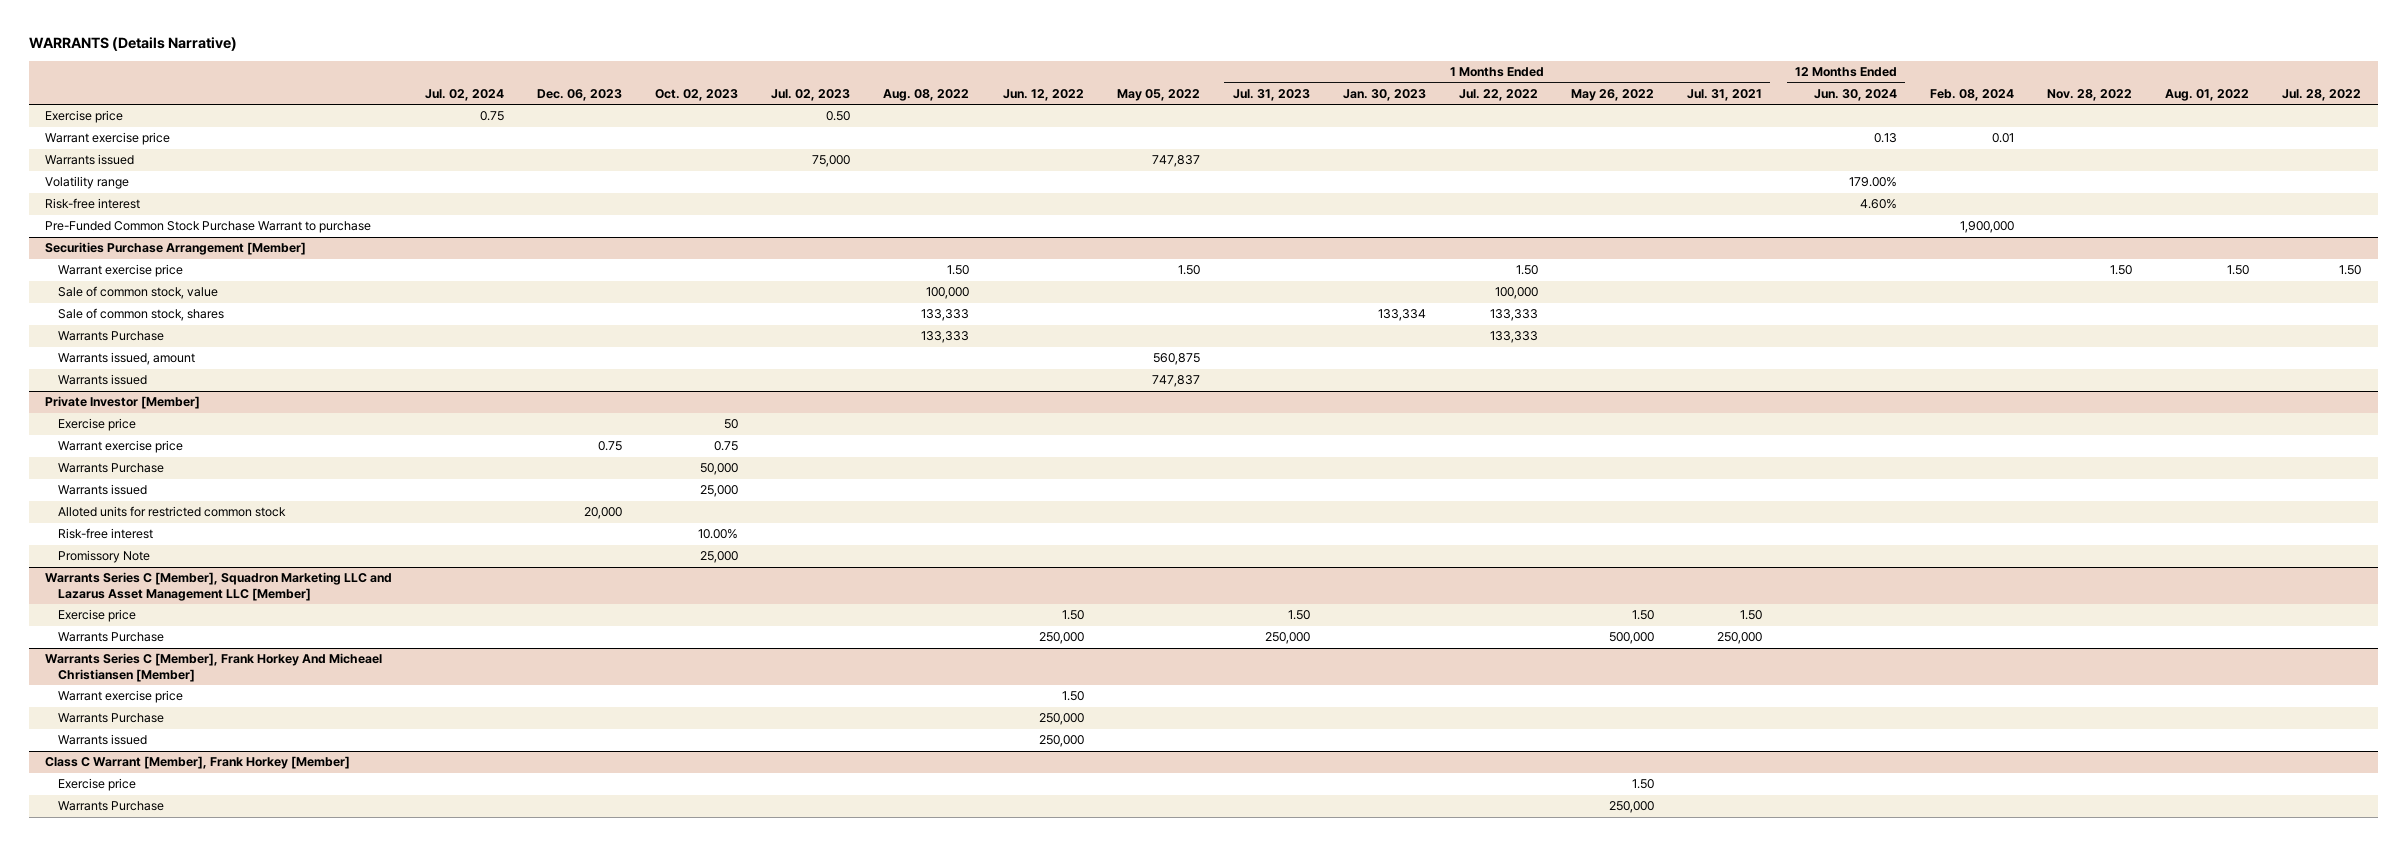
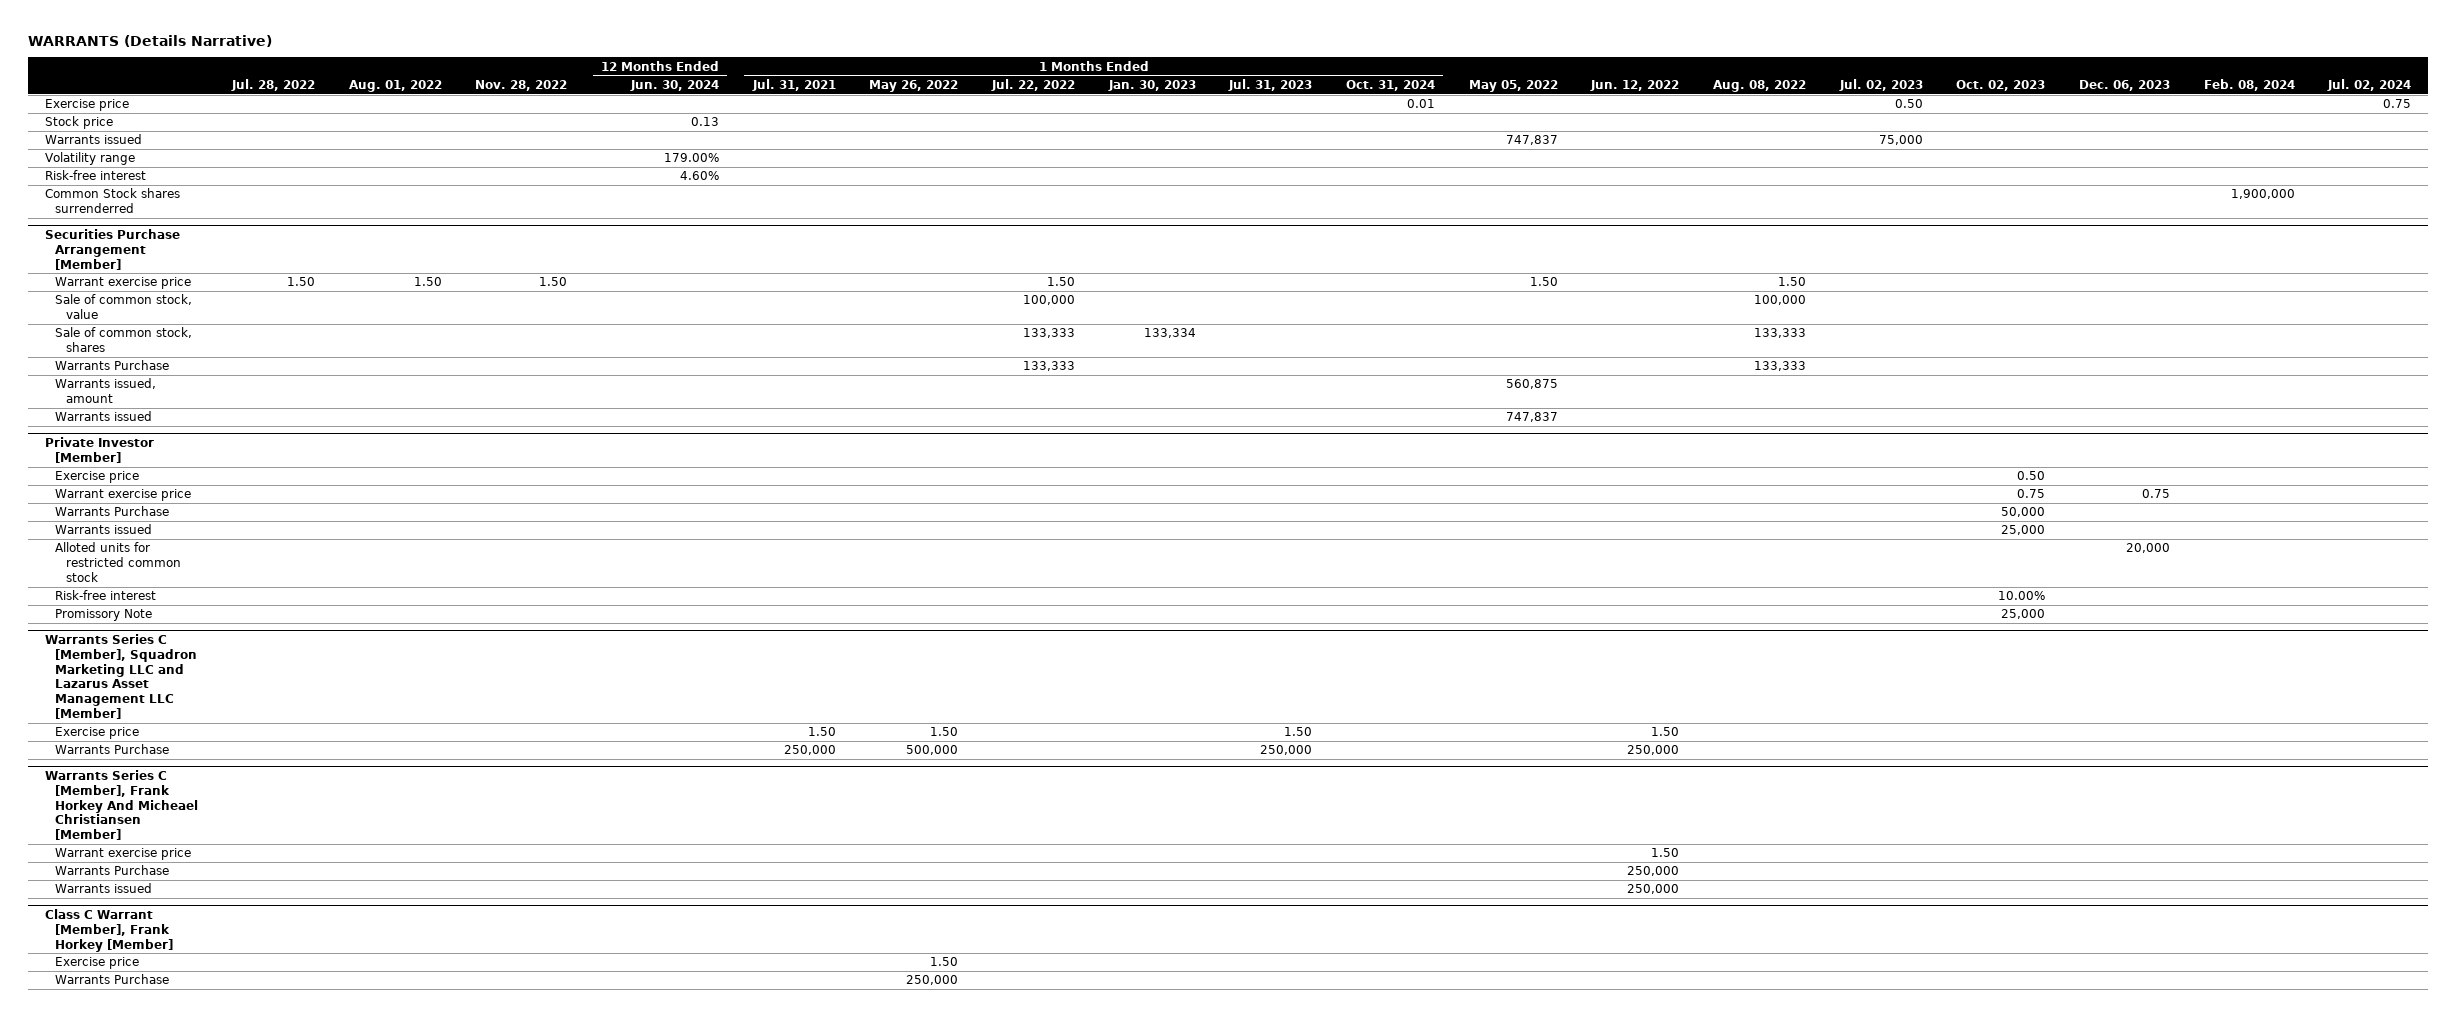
none -> [1346,79,1436,91] Oct. 31, 2024
[45,132,171,146] Warrant exercise price -> none
none -> [44,116,113,130] Stock price
[45,221,372,234] Pre-Funded Common Stock Purchase Warrant to purchase -> none
none -> [44,188,180,214] Common Stock shares surrenderred
[724,419,739,430] 50 -> [2017,471,2046,481] 0.50

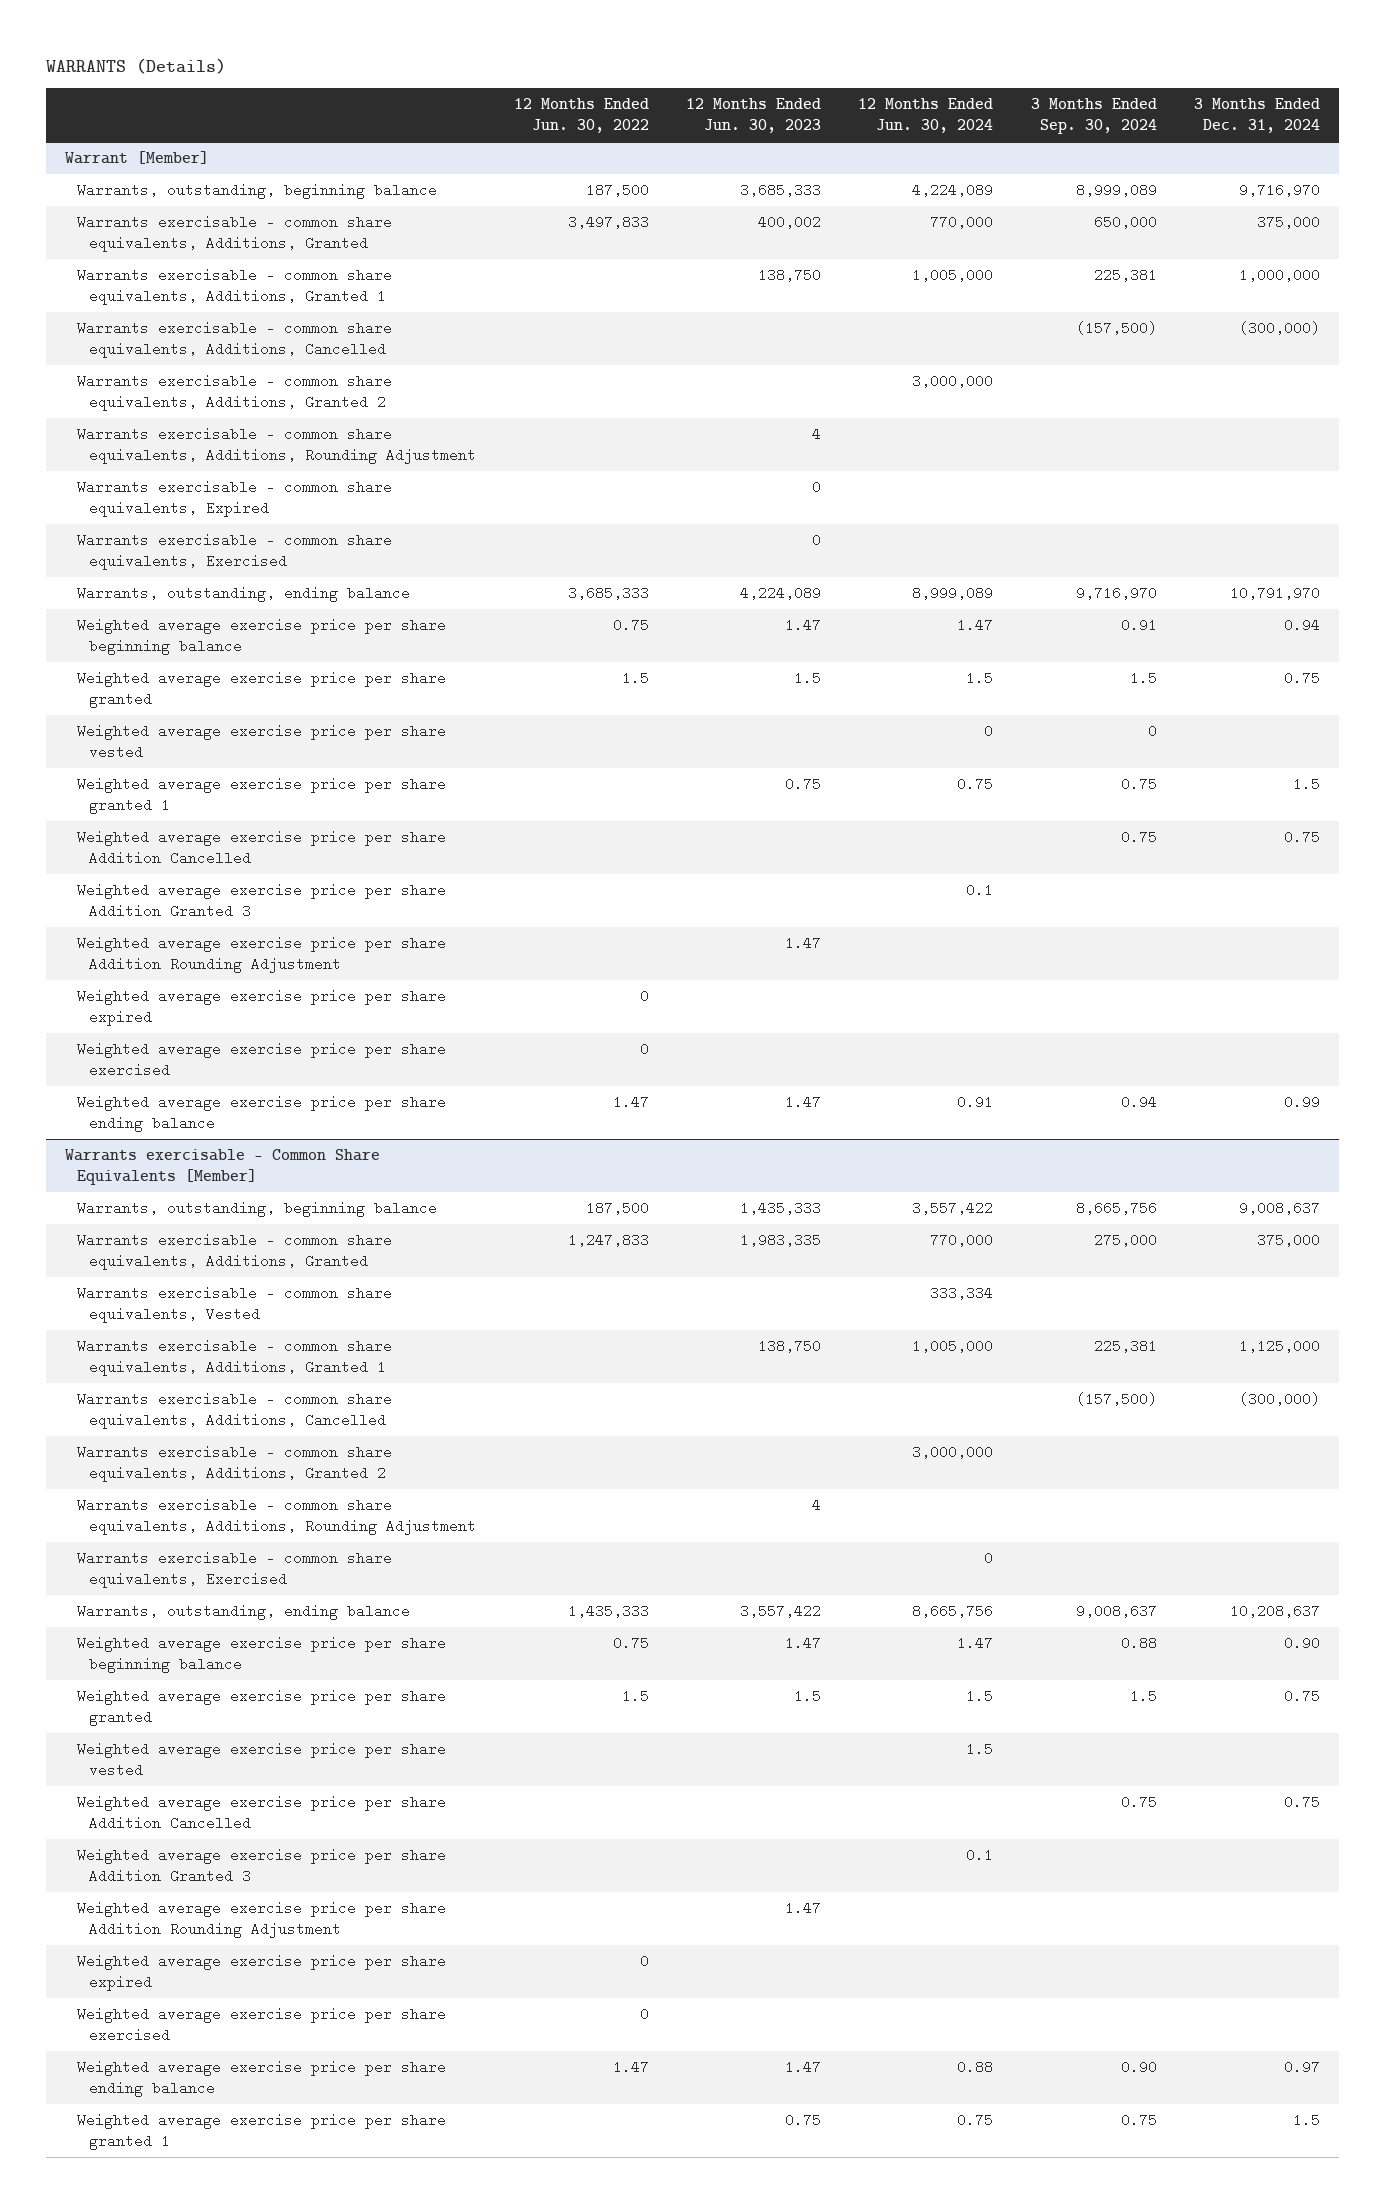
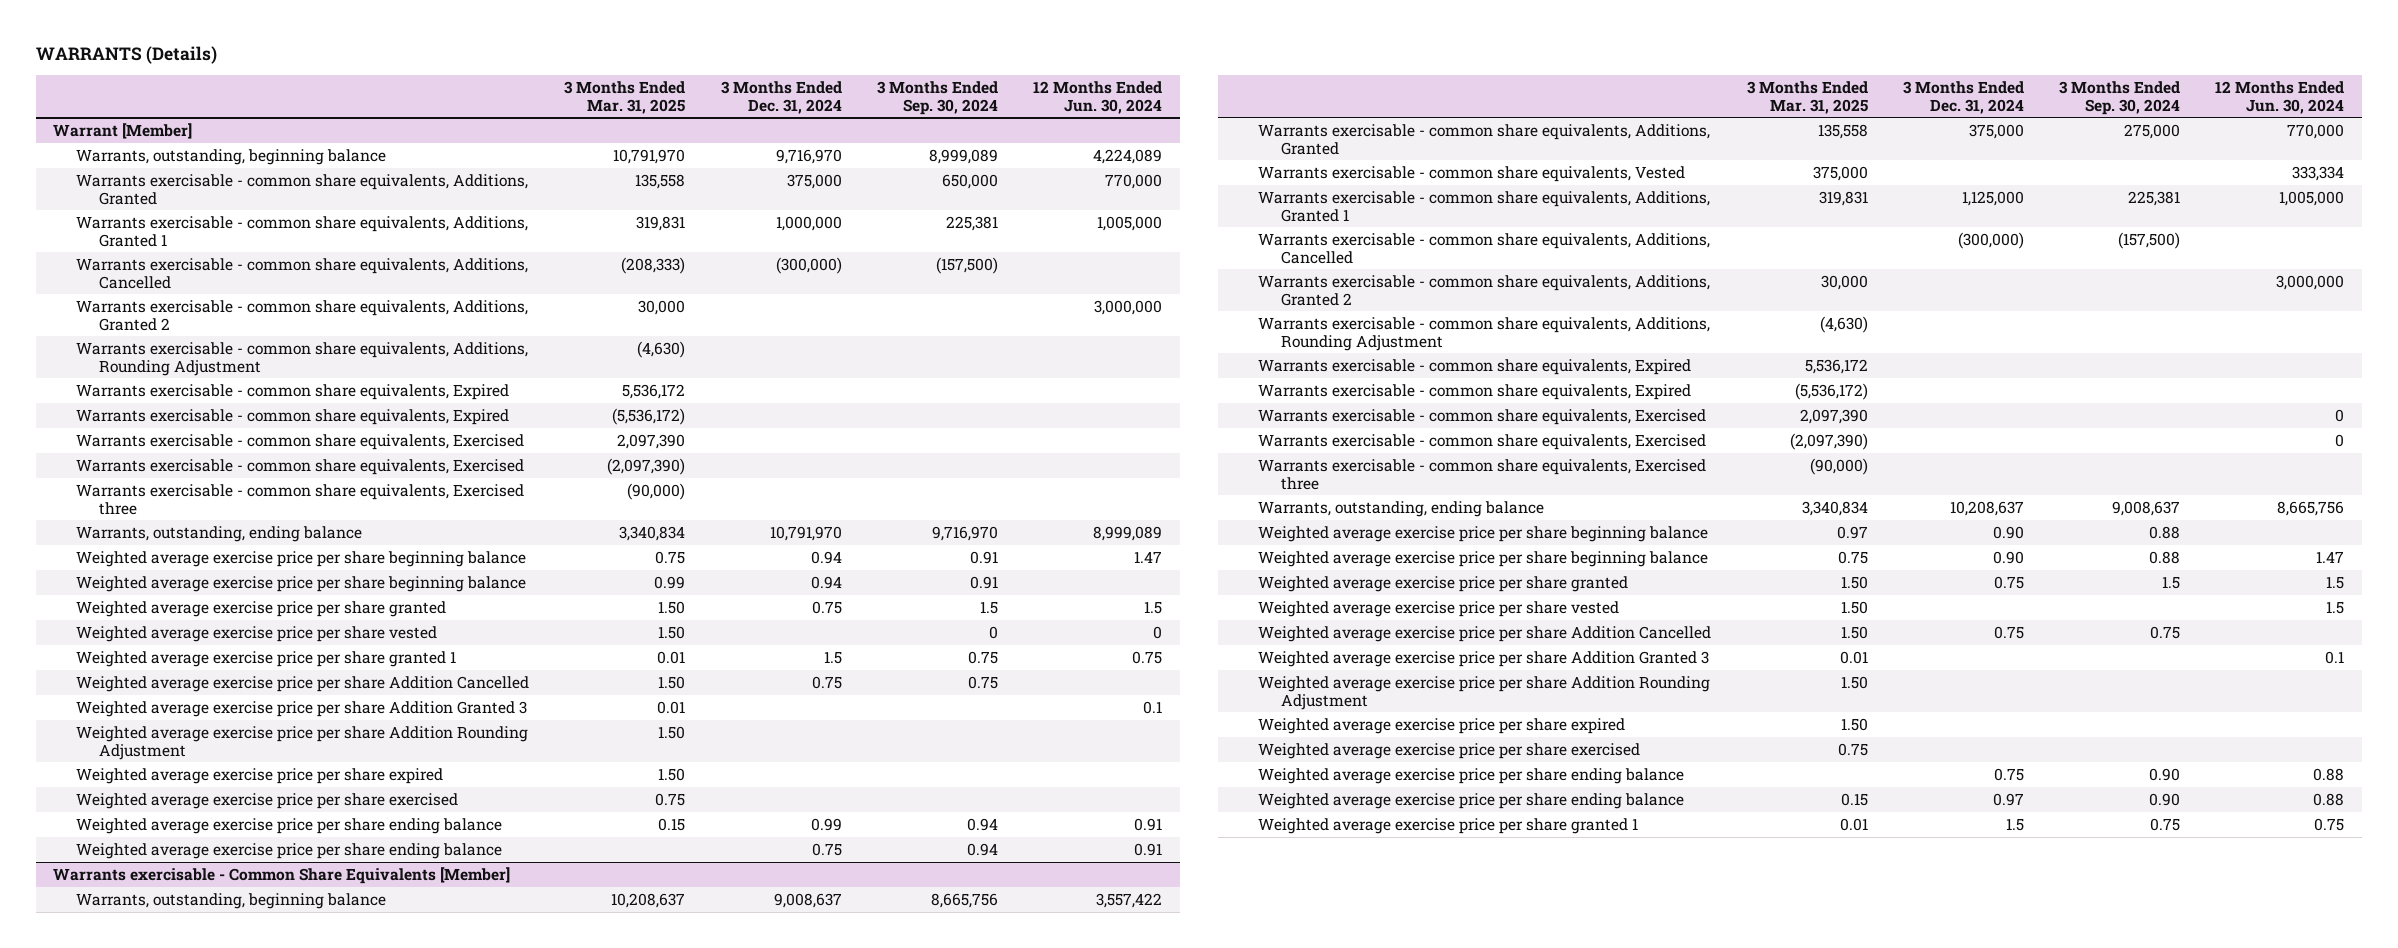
[513,98,649,134] 12 Months Ended Jun. 30, 2022 -> none
[686,98,822,134] 12 Months Ended Jun. 30, 2023 -> none
none -> [564,80,686,114] 3 Months Ended Mar. 31, 2025
none -> [76,408,510,425] Warrants exercisable - common share equivalents, Expired
none -> [76,458,525,475] Warrants exercisable - common share equivalents, Exercised
none -> [76,483,525,515] Warrants exercisable - common share equivalents, Exercised three
none -> [76,575,527,592] Weighted average exercise price per share beginning balance
none -> [76,842,503,859] Weighted average exercise price per share ending balance
none -> [1258,358,1692,375] Warrants exercisable - common share equivalents, Expired
none -> [1258,383,1692,400] Warrants exercisable - common share equivalents, Expired
none -> [1258,433,1707,450] Warrants exercisable - common share equivalents, Exercised
none -> [1258,458,1707,490] Warrants exercisable - common share equivalents, Exercised three
none -> [1258,525,1709,542] Weighted average exercise price per share beginning balance
none -> [1258,767,1685,784] Weighted average exercise price per share ending balance

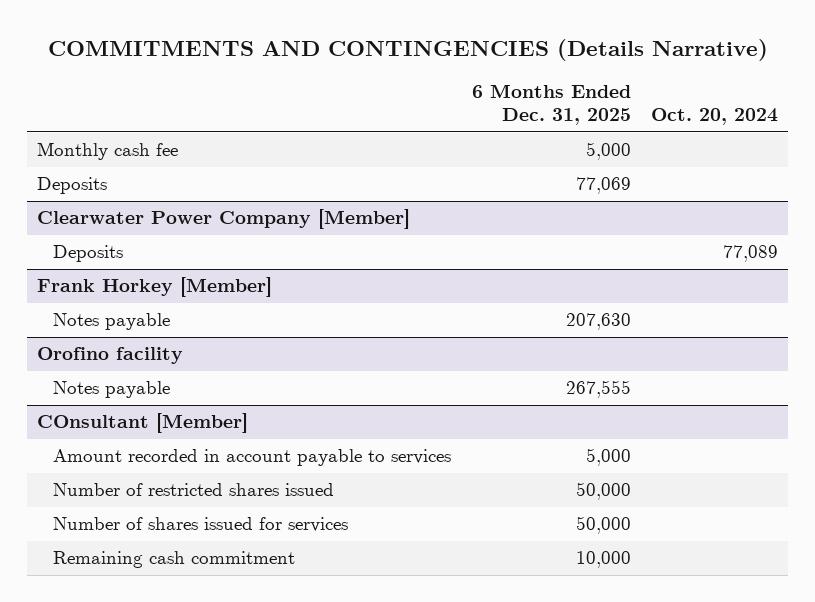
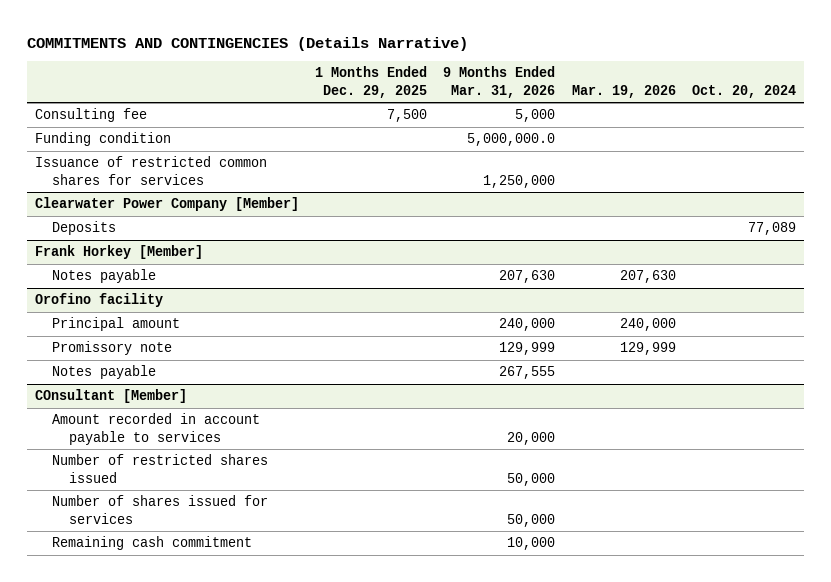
[471,84,631,126] 6 Months Ended Dec. 31, 2025 -> none
none -> [315,66,428,98] 1 Months Ended Dec. 29, 2025
none -> [443,66,556,98] 9 Months Ended Mar. 31, 2026
none -> [571,84,676,98] Mar. 19, 2026
[37,177,108,195] Deposits -> none
[37,142,179,161] Monthly cash fee -> [34,108,147,123] Consulting fee
none -> [34,132,171,147] Funding condition
none -> [34,156,267,185] Issuance of restricted common shares for services
none -> [52,317,181,332] Principal amount
none -> [52,341,173,356] Promissory note

